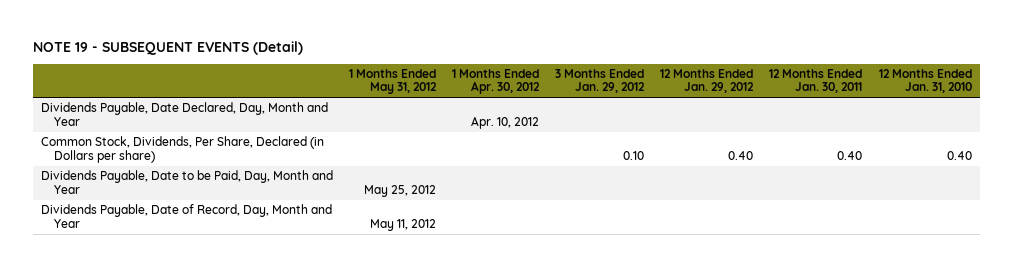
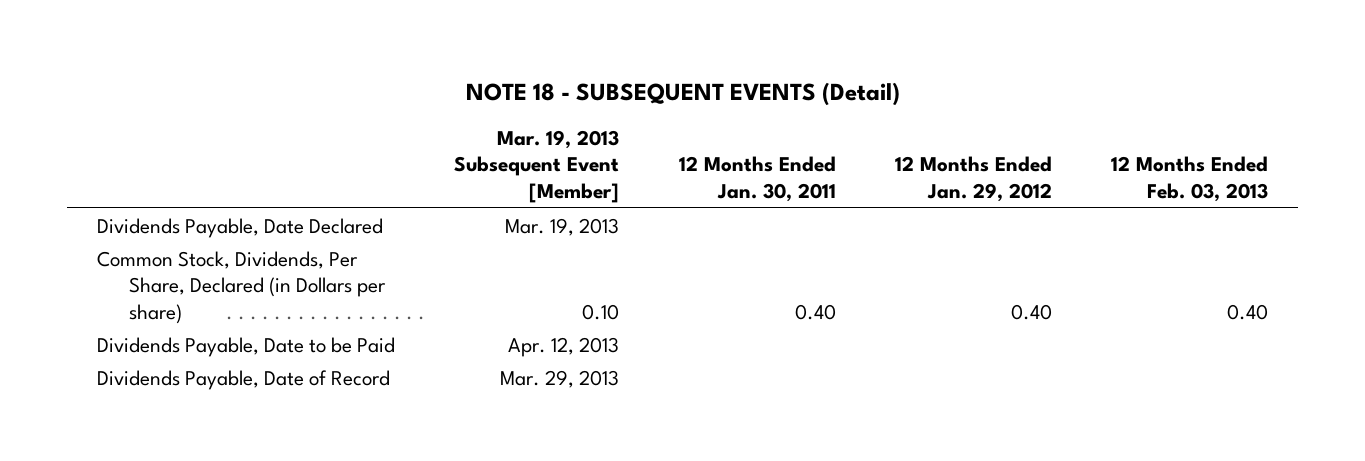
[32,40,303,55] NOTE 19 - SUBSEQUENT EVENTS (Detail) -> [465,82,900,107] NOTE 18 - SUBSEQUENT EVENTS (Detail)
[349,68,438,95] 1 Months Ended May 31, 2012 -> none
[452,68,541,95] 1 Months Ended Apr. 30, 2012 -> none
[555,68,646,94] 3 Months Ended Jan. 29, 2012 -> none
[878,68,972,94] 12 Months Ended Jan. 31, 2010 -> none
none -> [454,129,620,204] Mar. 19, 2013 Subsequent Event [Member]
none -> [1111,156,1269,203] 12 Months Ended Feb. 03, 2013
[40,102,328,126] Dividends Payable, Date Declared, Day, Month and Year -> [96,217,383,238] Dividends Payable, Date Declared
[40,170,333,194] Dividends Payable, Date to be Paid, Day, Month and Year -> [96,336,395,357] Dividends Payable, Date to be Paid
[40,204,332,228] Dividends Payable, Date of Record, Day, Month and Year -> [96,369,390,390] Dividends Payable, Date of Record

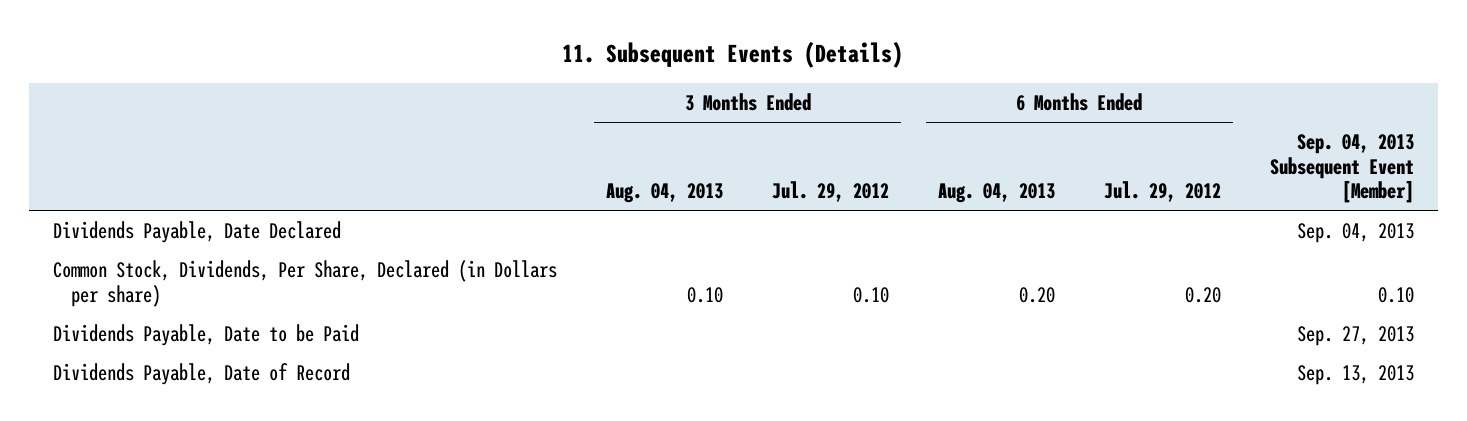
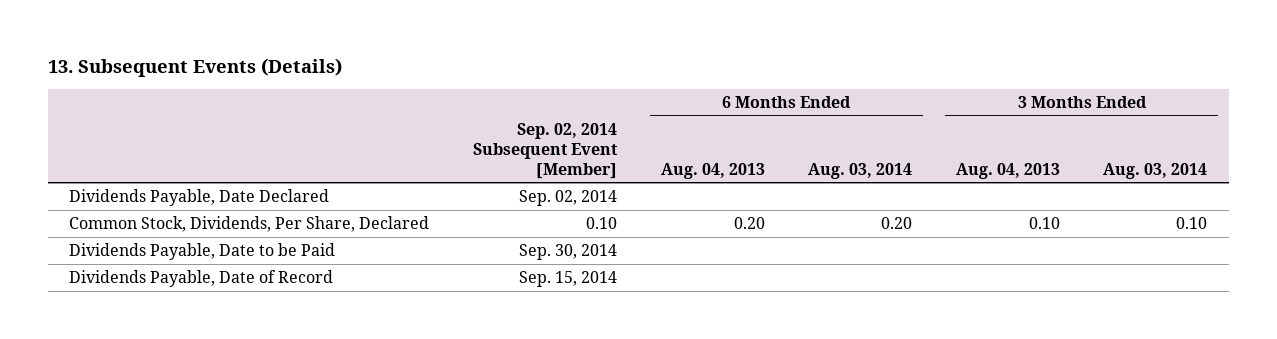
[562,40,904,68] 11. Subsequent Events (Details) -> [47,57,342,77] 13. Subsequent Events (Details)
[772,181,890,203] Jul. 29, 2012 -> none
[1103,181,1221,203] Jul. 29, 2012 -> none
[1269,134,1414,204] Sep. 04, 2013 Subsequent Event [Member] -> none
none -> [473,123,619,179] Sep. 02, 2014 Subsequent Event [Member]
none -> [808,162,913,179] Aug. 03, 2014
none -> [1103,162,1208,179] Aug. 03, 2014
[53,260,558,307] Common Stock, Dividends, Per Share, Declared (in Dollars per share) -> [69,216,430,233] Common Stock, Dividends, Per Share, Declared

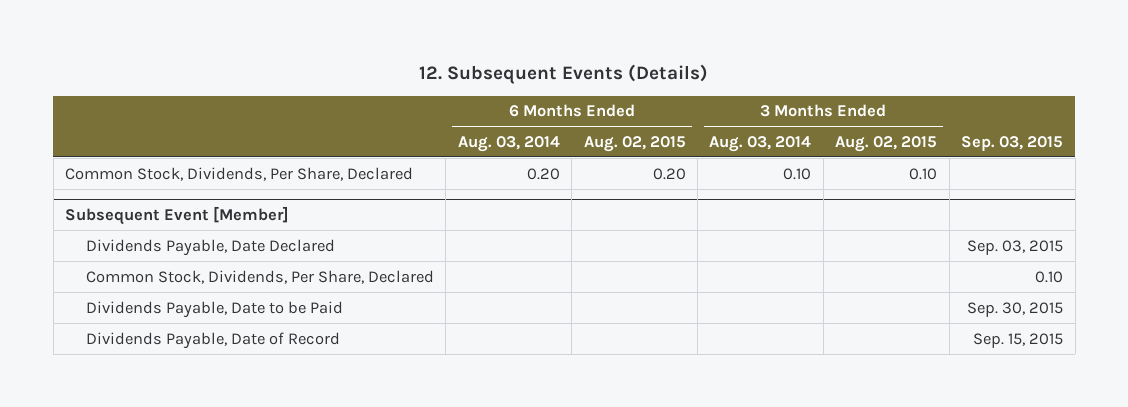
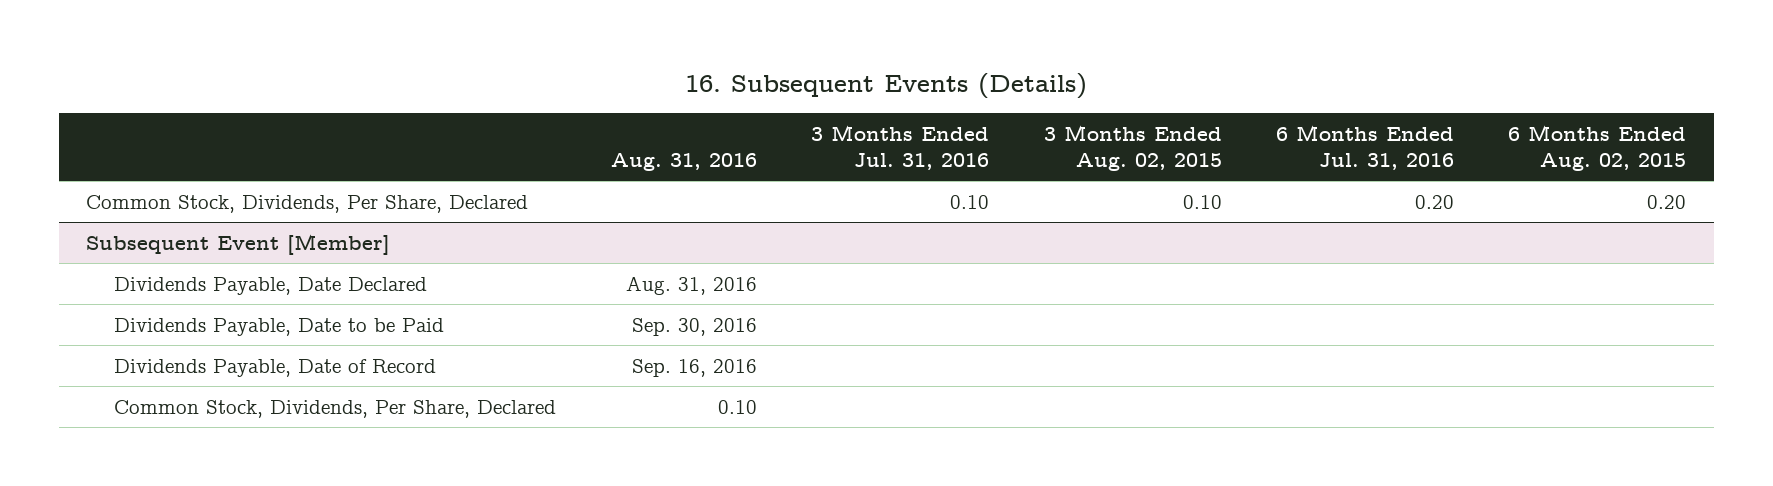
[419,63,709,84] 12. Subsequent Events (Details) -> [685,73,1088,100] 16. Subsequent Events (Details)
[457,135,560,152] Aug. 03, 2014 -> none
[709,135,812,152] Aug. 03, 2014 -> none
[961,135,1064,151] Sep. 03, 2015 -> none
none -> [610,153,757,172] Aug. 31, 2016
none -> [811,124,990,171] 3 Months Ended Jul. 31, 2016
none -> [1275,124,1454,171] 6 Months Ended Jul. 31, 2016
[85,269,434,284] Common Stock, Dividends, Per Share, Declared -> [114,399,557,418] Common Stock, Dividends, Per Share, Declared

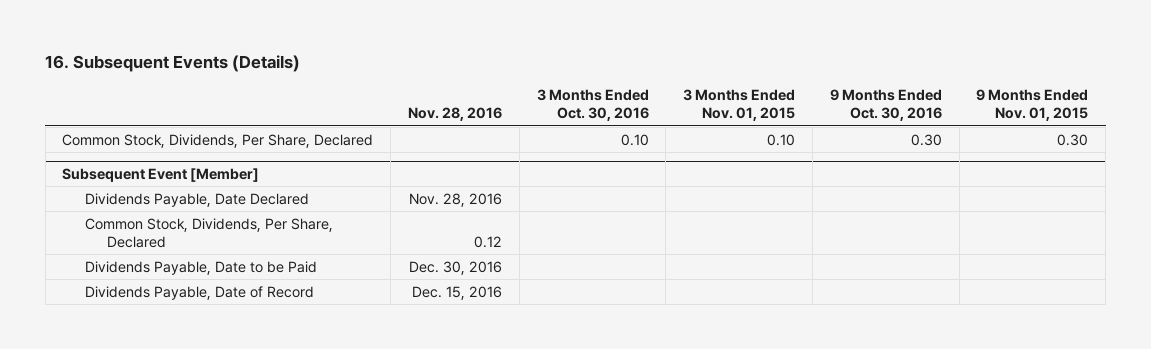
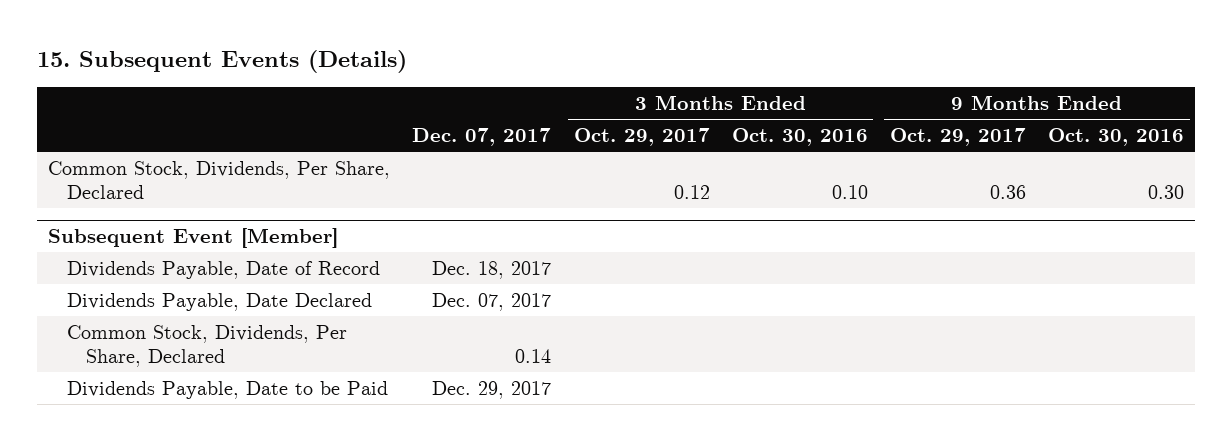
[45,54,301,72] 16. Subsequent Events (Details) -> [37,50,408,74] 15. Subsequent Events (Details)
[408,107,503,122] Nov. 28, 2016 -> none
[683,89,796,122] 3 Months Ended Nov. 01, 2015 -> none
[976,89,1089,122] 9 Months Ended Nov. 01, 2015 -> none
none -> [412,127,552,146] Dec. 07, 2017
none -> [573,127,710,146] Oct. 29, 2017
none -> [889,127,1026,146] Oct. 29, 2017
[84,285,314,300] Dividends Payable, Date of Record -> [66,260,380,279] Dividends Payable, Date of Record

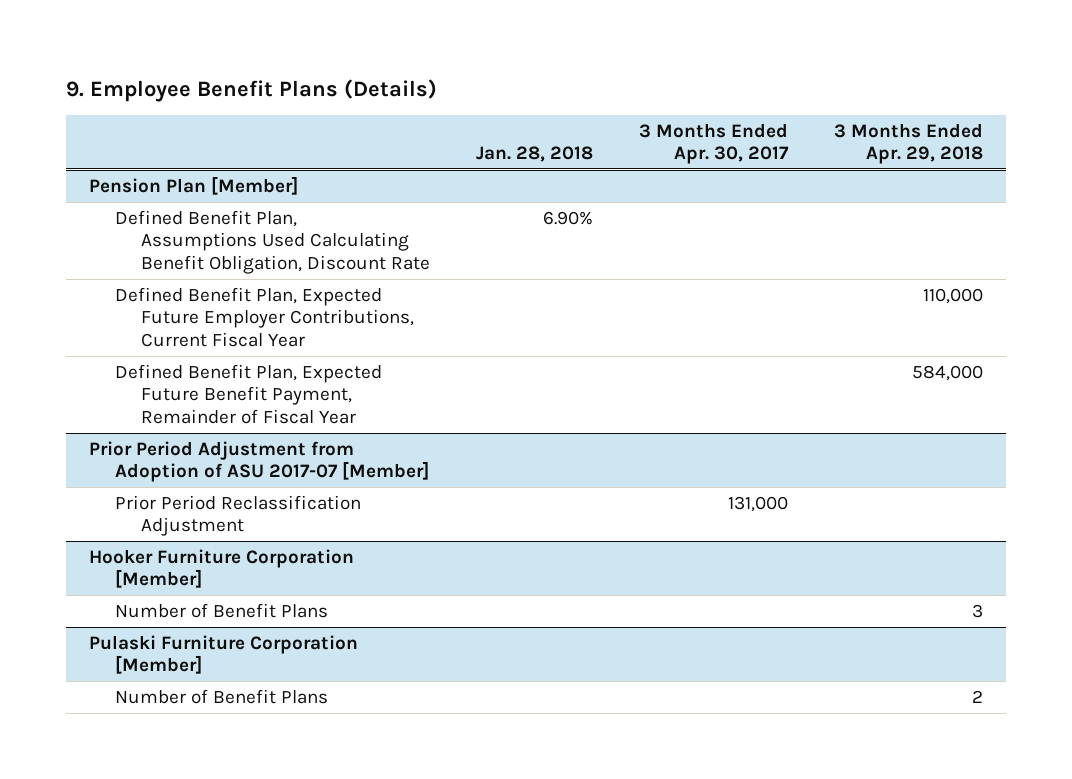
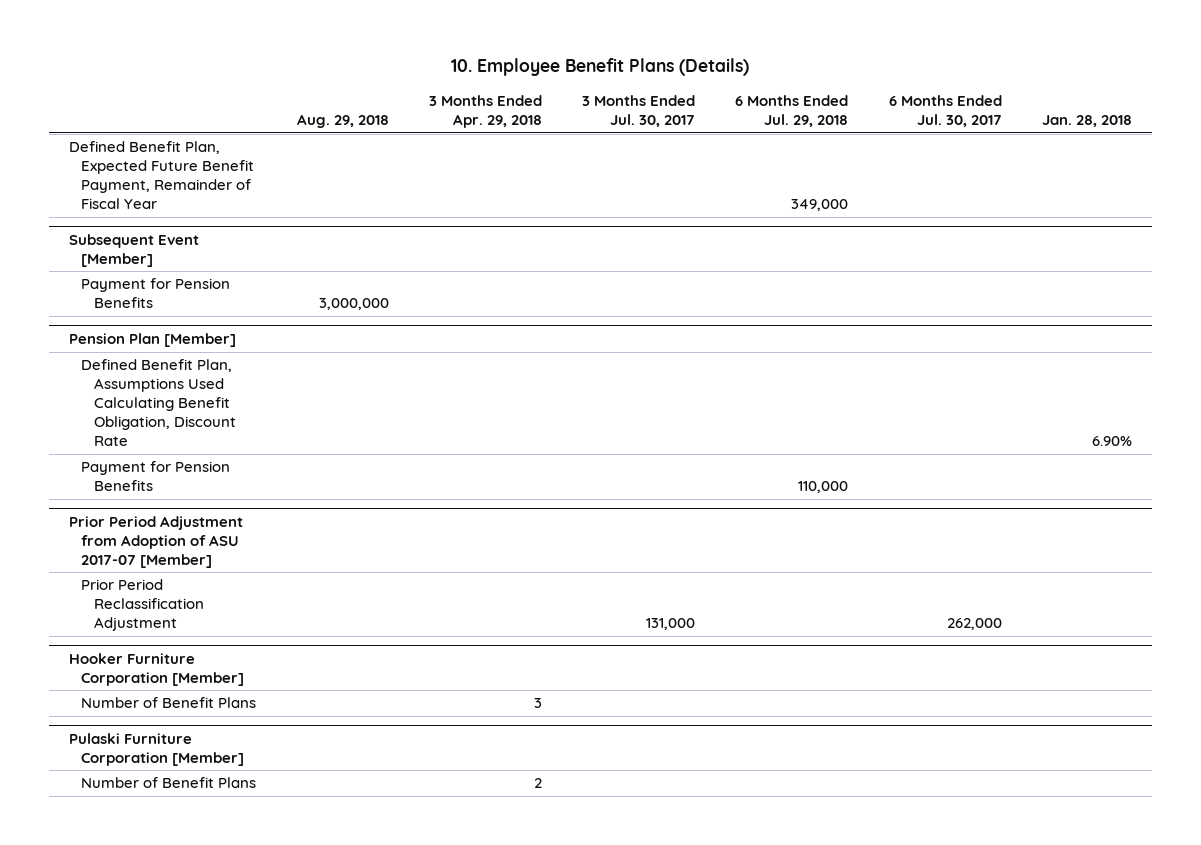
[66,78,438,102] 9. Employee Benefit Plans (Details) -> [451,58,750,77] 10. Employee Benefit Plans (Details)
[638,122,789,164] 3 Months Ended Apr. 30, 2017 -> none
none -> [296,113,389,128] Aug. 29, 2018
none -> [582,95,696,127] 3 Months Ended Jul. 30, 2017
none -> [735,95,849,127] 6 Months Ended Jul. 29, 2018
none -> [888,95,1002,127] 6 Months Ended Jul. 30, 2017
none -> [68,141,255,210] Defined Benefit Plan, Expected Future Benefit Payment, Remainder of Fiscal Year
none -> [68,233,199,267] Subsequent Event [Member]
none -> [81,278,231,309] Payment for Pension Benefits
[115,287,415,347] Defined Benefit Plan, Expected Future Employer Contributions, Current Fiscal Year -> none
[115,364,383,424] Defined Benefit Plan, Expected Future Benefit Payment, Remainder of Fiscal Year -> none
none -> [81,461,231,492] Payment for Pension Benefits

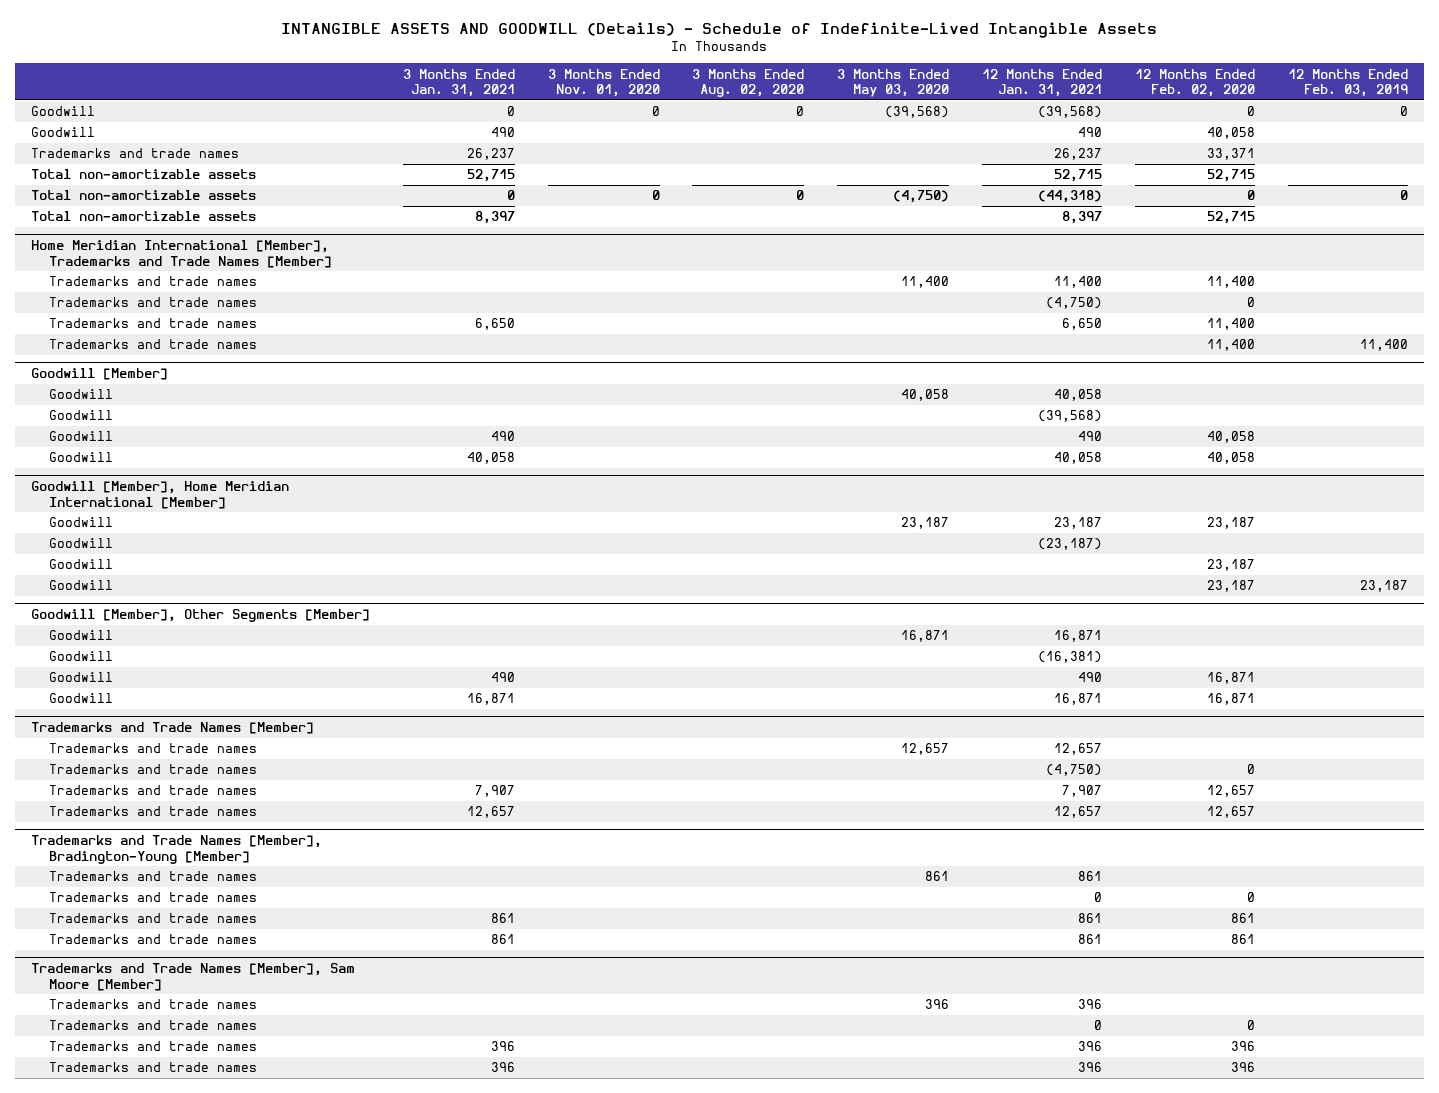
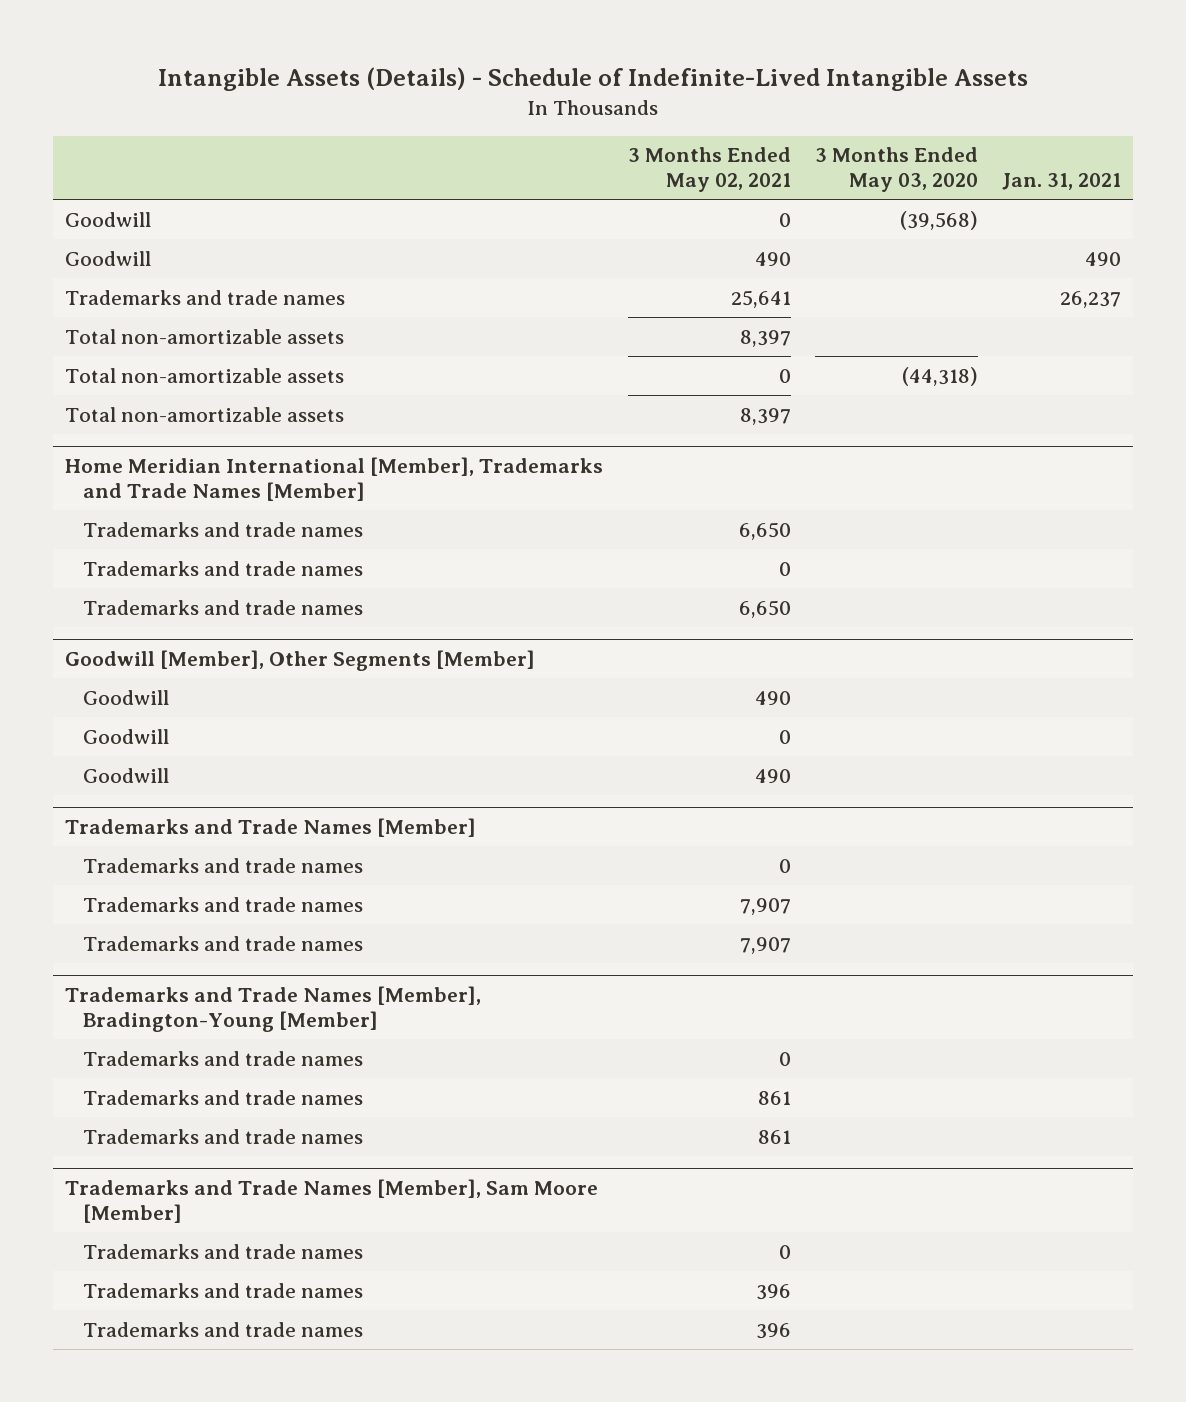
[281,21,1158,38] INTANGIBLE ASSETS AND GOODWILL (Details) - Schedule of Indefinite-Lived Intangible Assets -> [158,66,1029,91] Intangible Assets (Details) - Schedule of Indefinite-Lived Intangible Assets
[402,68,515,98] 3 Months Ended Jan. 31, 2021 -> none
[547,68,660,98] 3 Months Ended Nov. 01, 2020 -> none
[692,68,805,98] 3 Months Ended Aug. 02, 2020 -> none
[981,68,1102,98] 12 Months Ended Jan. 31, 2021 -> none
[1134,68,1255,98] 12 Months Ended Feb. 02, 2020 -> none
[1287,68,1408,98] 12 Months Ended Feb. 03, 2019 -> none
none -> [627,147,791,193] 3 Months Ended May 02, 2021
none -> [1002,173,1122,191] Jan. 31, 2021
[893,190,950,204] (4,750) -> [901,366,978,386] (44,318)
[48,276,257,287] Trademarks and trade names -> none
[30,368,168,381] Goodwill [Member] -> none
[48,389,113,400] Goodwill -> none
[48,410,113,421] Goodwill -> none
[48,431,113,442] Goodwill -> none
[48,452,113,463] Goodwill -> none
[30,481,289,509] Goodwill [Member], Home Meridian International [Member] -> none
[48,517,113,528] Goodwill -> none
[48,538,113,549] Goodwill -> none
[48,559,113,570] Goodwill -> none
[48,580,113,591] Goodwill -> none
[48,630,113,641] Goodwill -> none
[48,743,257,754] Trademarks and trade names -> none
[48,871,257,882] Trademarks and trade names -> none
[48,999,257,1010] Trademarks and trade names -> none

